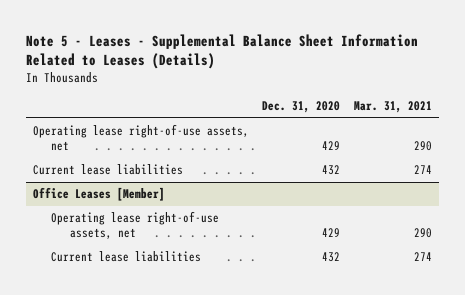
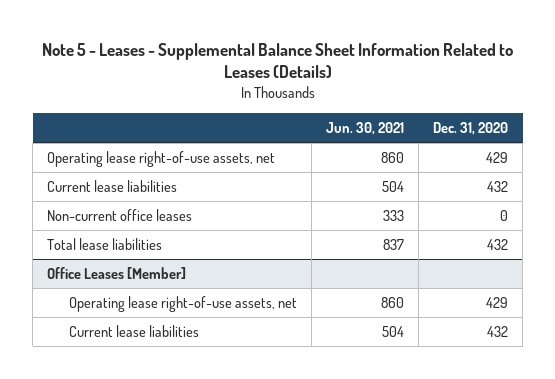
[353,101,432,114] Mar. 31, 2021 -> none
none -> [326,121,405,135] Jun. 30, 2021
none -> [47,208,193,221] Non-current office leases
none -> [47,237,163,250] Total lease liabilities

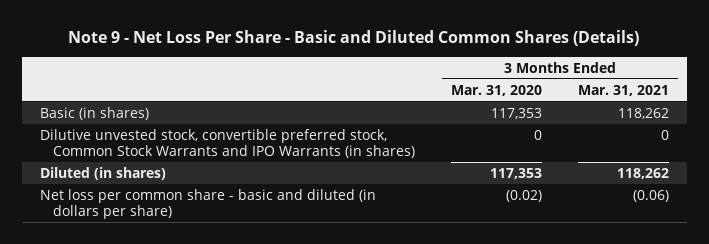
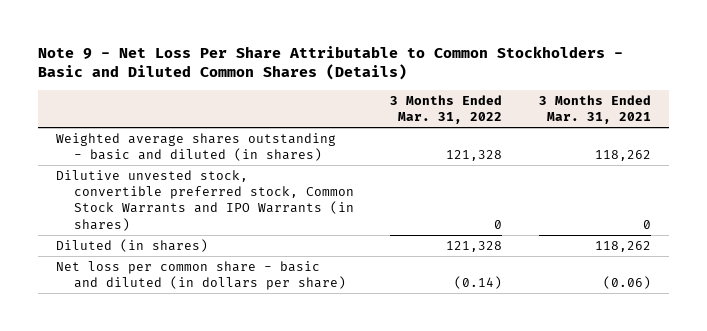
[68,30,640,47] Note 9 - Net Loss Per Share - Basic and Diluted Common Shares (Details) -> [38,45,624,81] Note 9 - Net Loss Per Share Attributable to Common Stockholders - Basic and Diluted Common Shares (Details)
[450,84,542,96] Mar. 31, 2020 -> none
none -> [390,94,503,125] 3 Months Ended Mar. 31, 2022
[39,106,149,120] Basic (in shares) -> [56,132,337,162] Weighted average shares outstanding - basic and diluted (in shares)

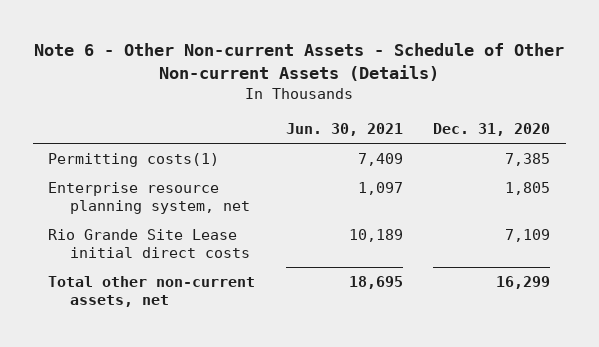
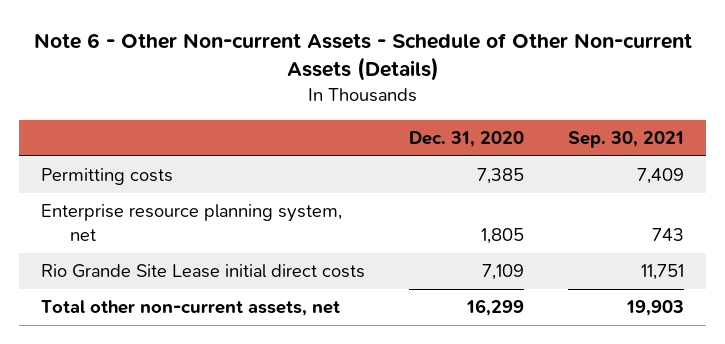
[285,123,403,137] Jun. 30, 2021 -> none
none -> [568,131,685,149] Sep. 30, 2021
[48,152,220,167] Permitting costs(1) -> [41,168,174,186] Permitting costs

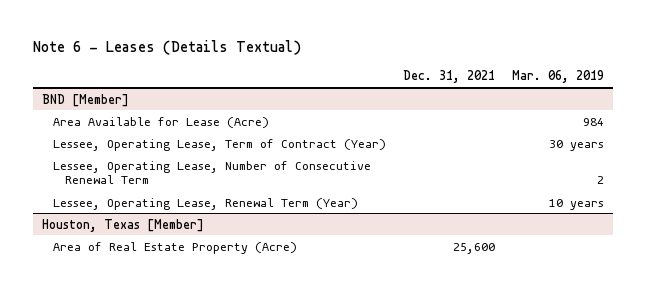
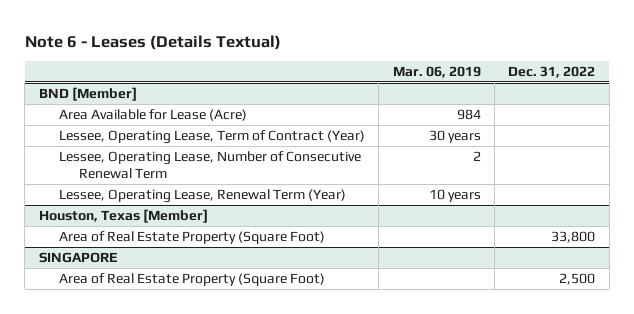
[403,70,496,84] Dec. 31, 2021 -> none
none -> [508,66,596,79] Dec. 31, 2022
[53,241,298,254] Area of Real Estate Property (Acre) -> [58,231,325,245] Area of Real Estate Property (Square Foot)
none -> [38,252,118,264] SINGAPORE
none -> [58,273,325,287] Area of Real Estate Property (Square Foot)

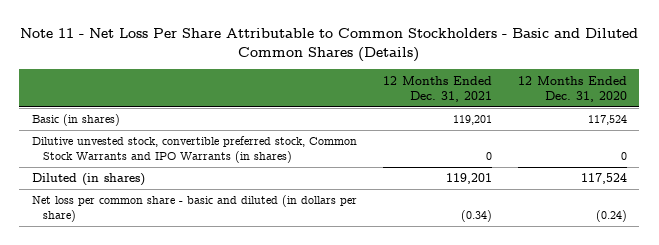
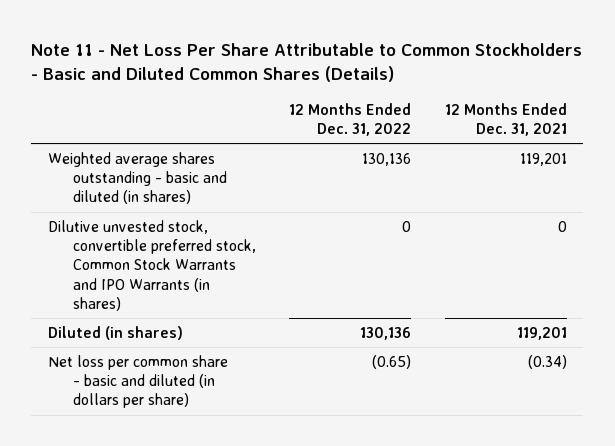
[517,75,627,102] 12 Months Ended Dec. 31, 2020 -> none
none -> [289,102,412,137] 12 Months Ended Dec. 31, 2022
[32,114,121,127] Basic (in shares) -> [48,151,227,205] Weighted average shares outstanding - basic and diluted (in shares)

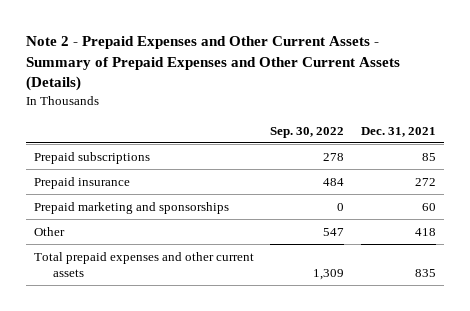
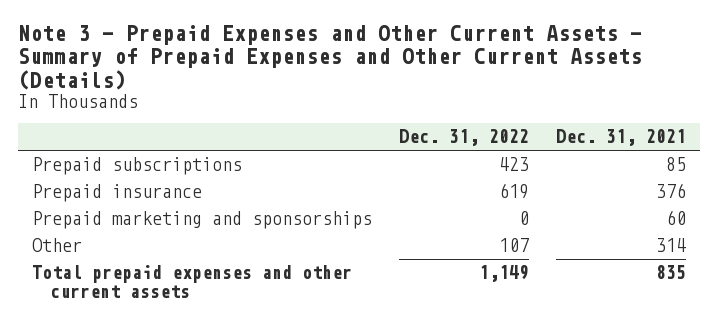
[26,36,401,92] Note 2 - Prepaid Expenses and Other Current Assets - Summary of Prepaid Expenses and Other Current Assets (Details) -> [17,25,642,90] Note 3 - Prepaid Expenses and Other Current Assets - Summary of Prepaid Expenses and Other Current Assets (Details)
[270,126,345,138] Sep. 30, 2022 -> none
none -> [398,129,529,147] Dec. 31, 2022
[414,177,436,186] 272 -> [656,183,687,199] 376
[414,227,436,236] 418 -> [656,238,687,253] 314

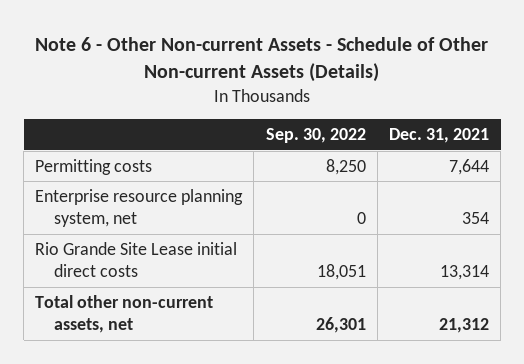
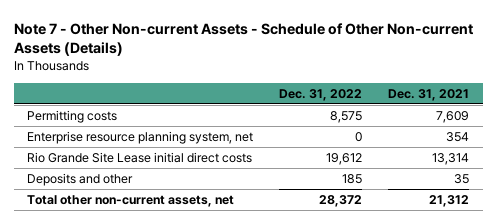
[35,36,489,83] Note 6 - Other Non-current Assets - Schedule of Other Non-current Assets (Details) -> [14,22,474,57] Note 7 - Other Non-current Assets - Schedule of Other Non-current Assets (Details)
[265,128,366,144] Sep. 30, 2022 -> none
none -> [279,88,363,101] Dec. 31, 2022
[449,158,490,175] 7,644 -> [436,110,470,123] 7,609
none -> [27,172,134,186] Deposits and other

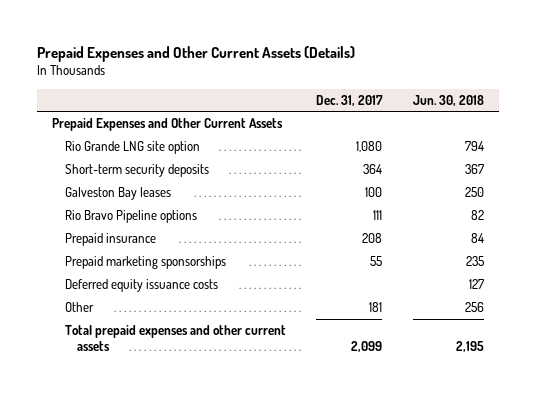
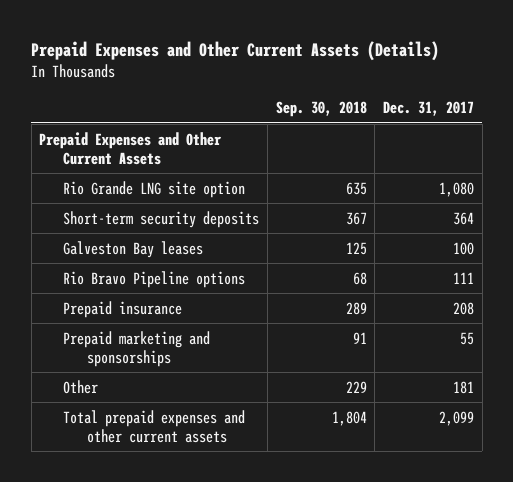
[412,94,484,106] Jun. 30, 2018 -> none
none -> [275,101,367,118] Sep. 30, 2018
[64,279,218,293] Deferred equity issuance costs -> none
[64,256,226,270] Prepaid marketing sponsorships -> [63,330,211,367] Prepaid marketing and sponsorships

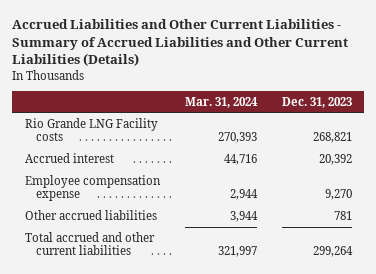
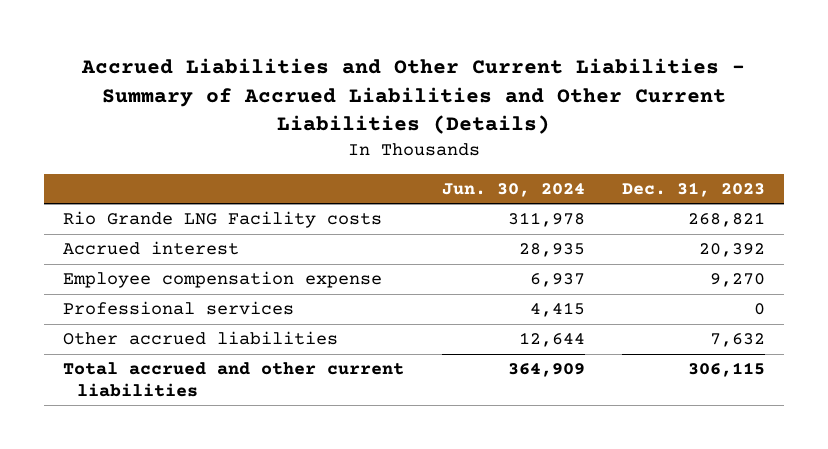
[184,96,258,108] Mar. 31, 2024 -> none
none -> [441,183,585,198] Jun. 30, 2024
none -> [63,301,295,316] Professional services
[333,210,352,220] 781 -> [710,333,766,348] 7,632
[312,246,353,258] 299,264 -> [688,362,766,378] 306,115

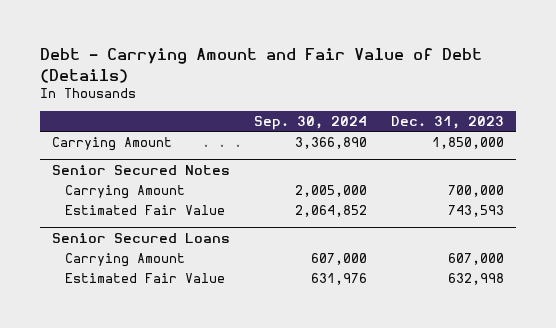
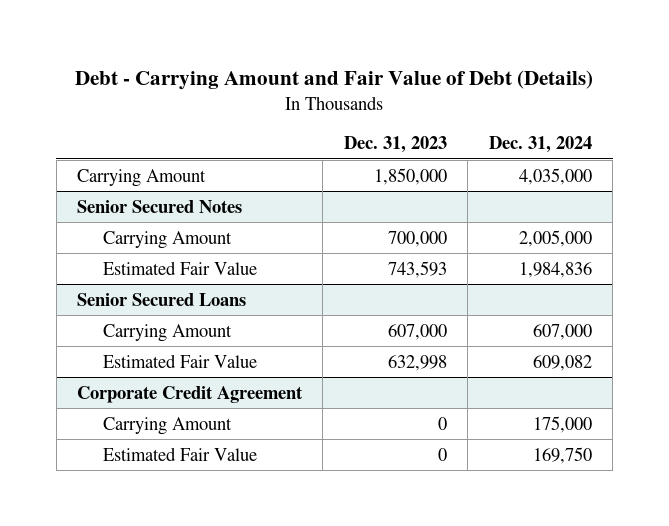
[253,116,367,131] Sep. 30, 2024 -> none
none -> [488,136,592,154] Dec. 31, 2024
none -> [77,385,304,403] Corporate Credit Agreement
none -> [103,416,233,435] Carrying Amount
none -> [103,446,258,461] Estimated Fair Value

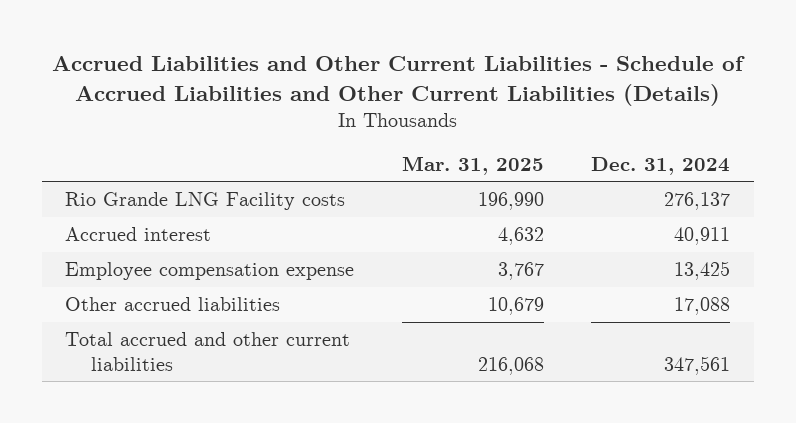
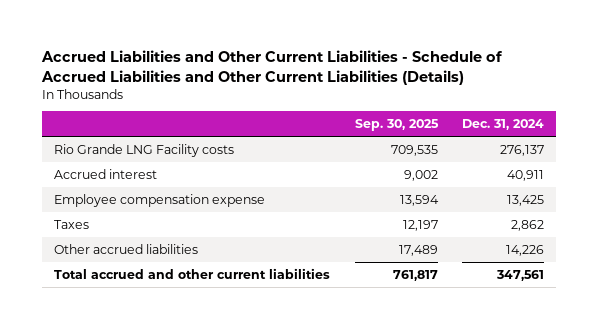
[401,155,544,175] Mar. 31, 2025 -> none
none -> [354,119,439,132] Sep. 30, 2025
none -> [54,219,90,229] Taxes
[674,296,731,315] 17,088 -> [505,244,544,256] 14,226

